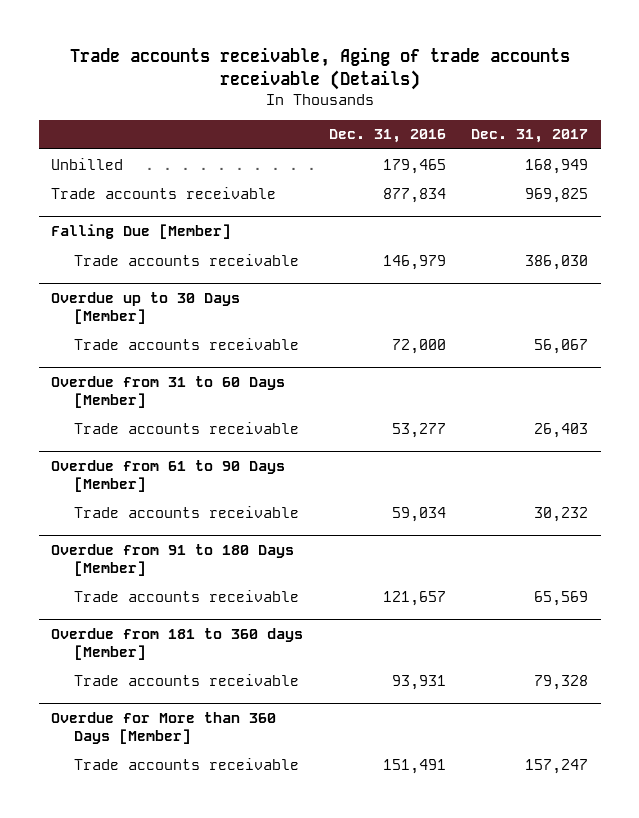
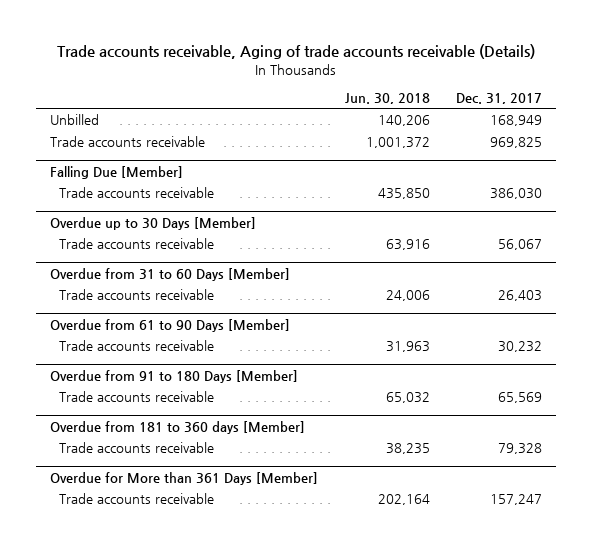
[328,129,446,144] Dec. 31, 2016 -> none
none -> [344,92,430,104] Jun. 30, 2018
[51,712,277,744] Overdue for More than 360 Days [Member] -> [49,471,318,485] Overdue for More than 361 Days [Member]

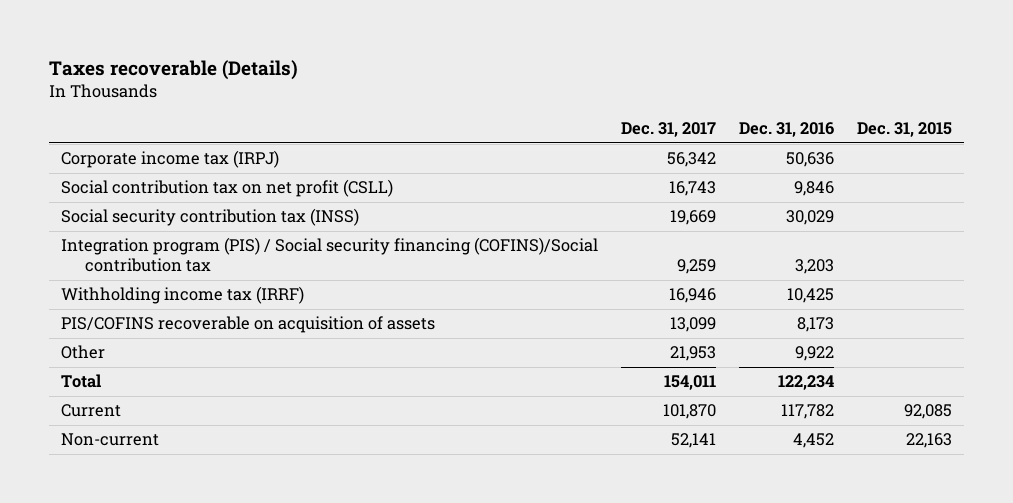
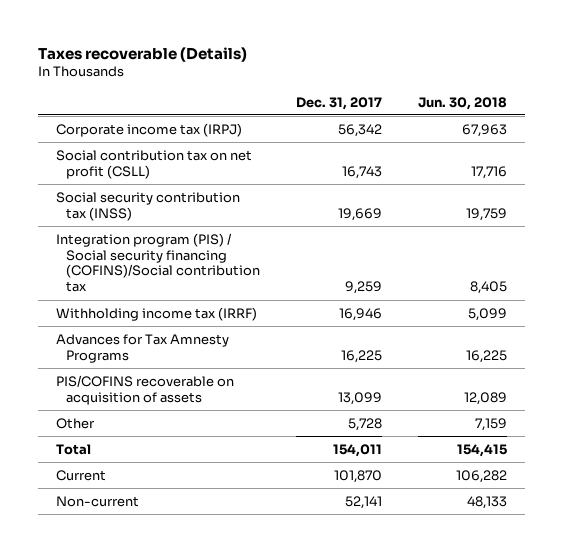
[739,122,835,138] Dec. 31, 2016 -> none
[857,122,953,138] Dec. 31, 2015 -> none
none -> [417,96,507,110] Jun. 30, 2018
none -> [56,333,230,363] Advances for Tax Amnesty Programs
[669,346,716,362] 21,953 -> [347,417,382,431] 5,728

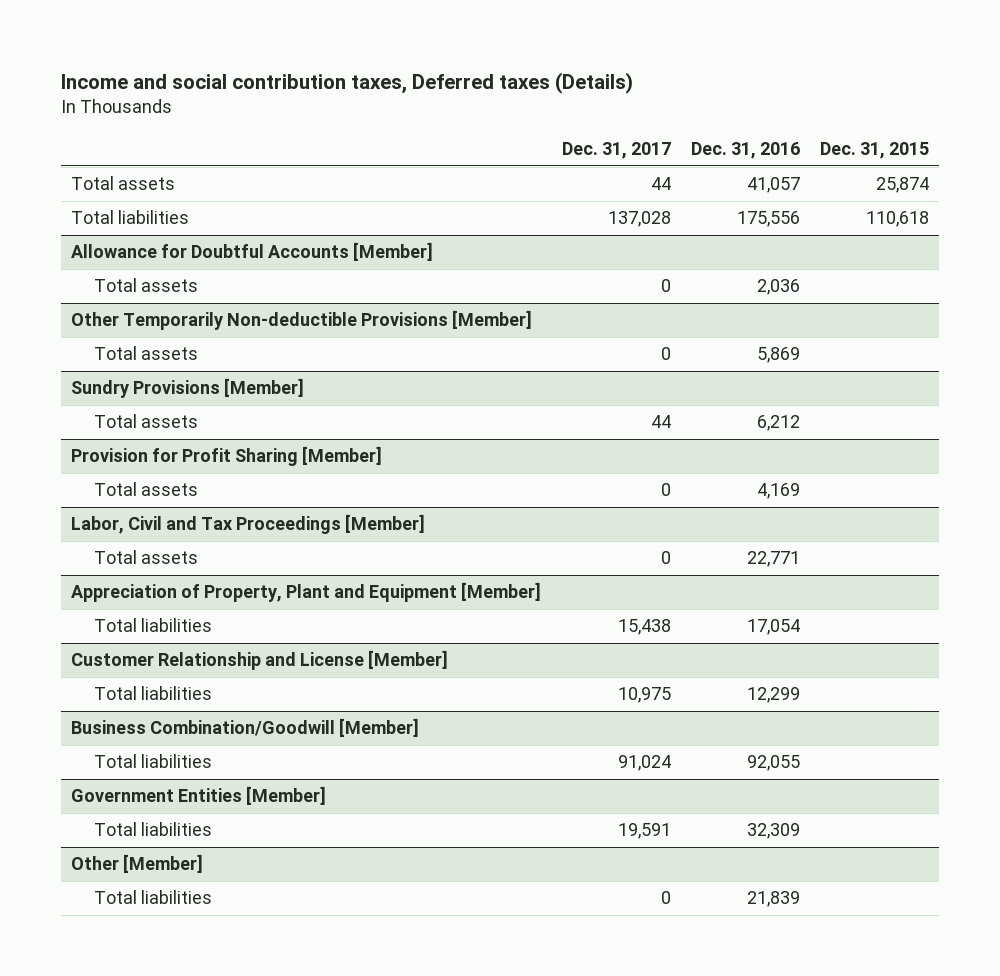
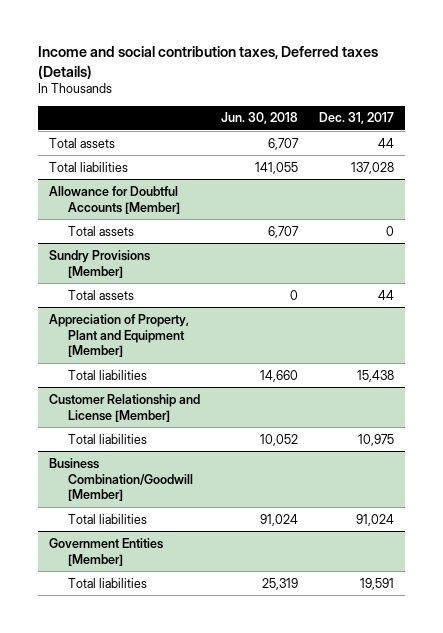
[690,141,800,159] Dec. 31, 2016 -> none
[819,141,929,159] Dec. 31, 2015 -> none
none -> [221,112,299,125] Jun. 30, 2018
[71,310,533,331] Other Temporarily Non-deductible Provisions [Member] -> none
[93,346,198,361] Total assets -> none
[71,446,383,467] Provision for Profit Sharing [Member] -> none
[93,482,198,497] Total assets -> none
[71,514,426,535] Labor, Civil and Tax Proceedings [Member] -> none
[93,550,198,565] Total assets -> none
[71,854,204,874] Other [Member] -> none
[93,890,212,905] Total liabilities -> none

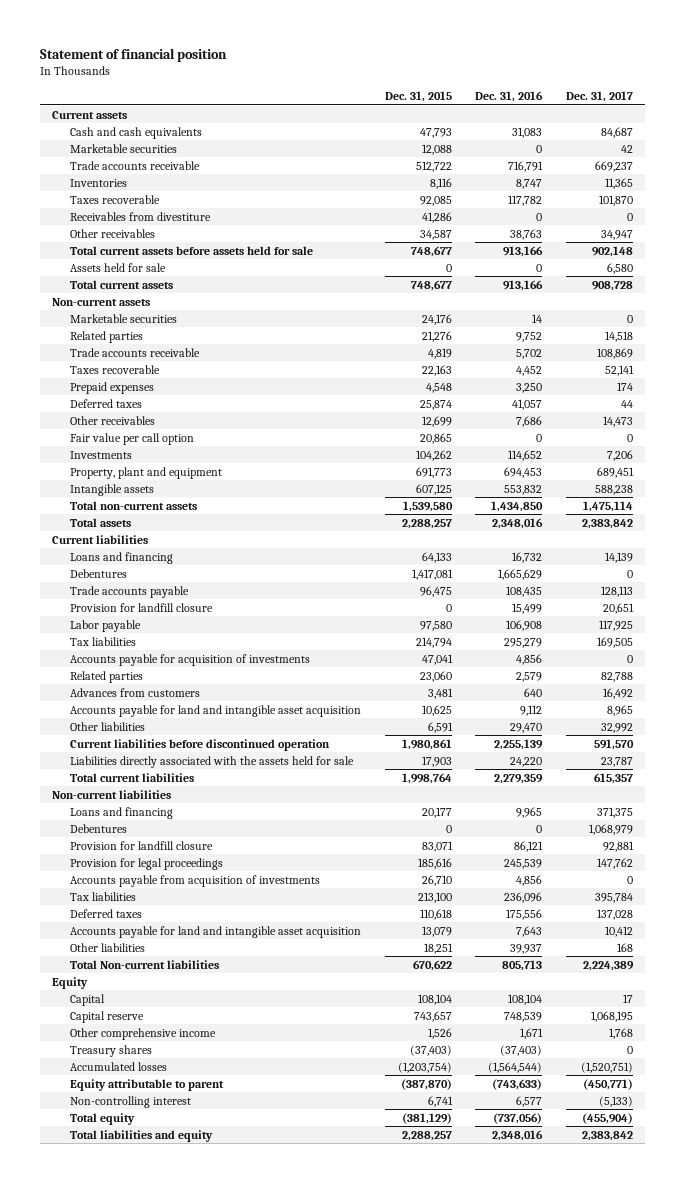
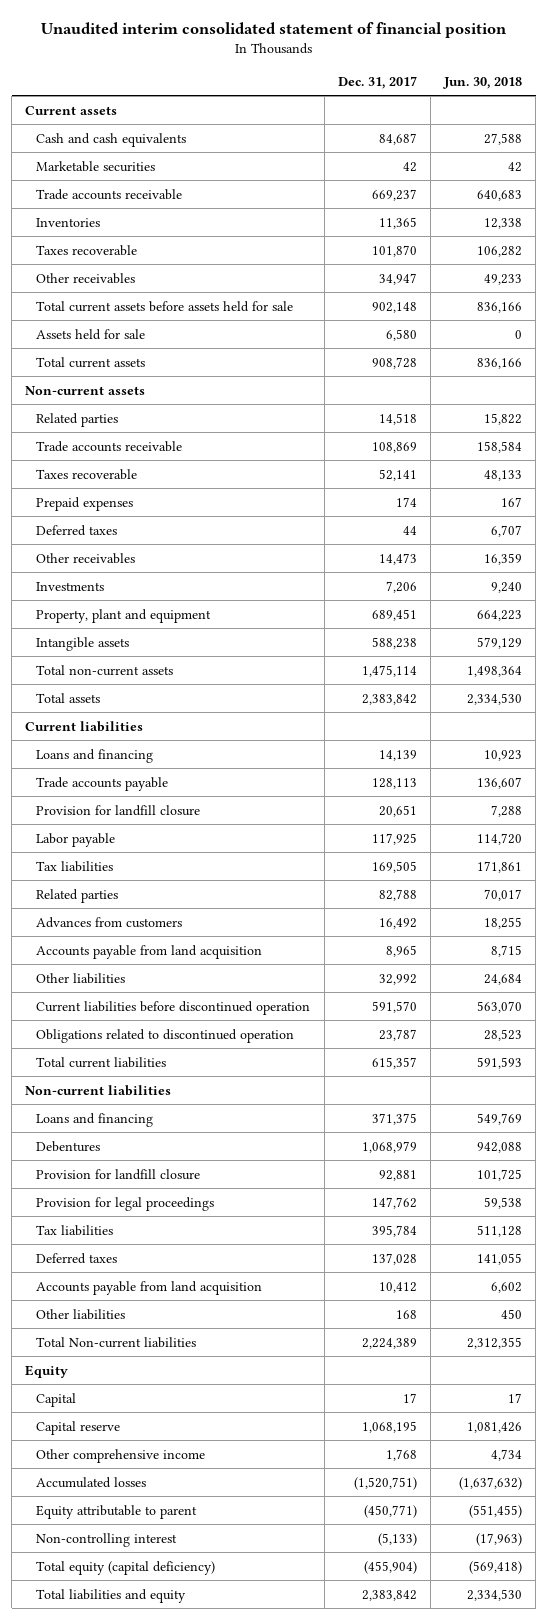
[40,47,228,62] Statement of financial position -> [40,21,507,38] Unaudited interim consolidated statement of financial position
[384,90,452,102] Dec. 31, 2015 -> none
[475,90,544,102] Dec. 31, 2016 -> none
none -> [443,76,523,89] Jun. 30, 2018
[69,211,211,221] Receivables from divestiture -> none
[69,313,177,323] Marketable securities -> none
[69,432,194,445] Fair value per call option -> none
[69,568,127,578] Debentures -> none
[69,653,310,666] Accounts payable for acquisition of investments -> none
[69,704,361,717] Accounts payable for land and intangible asset acquisition -> [36,944,263,959] Accounts payable from land acquisition
[69,755,354,768] Liabilities directly associated with the assets held for sale -> [36,1028,295,1043] Obligations related to discontinued operation
[69,874,320,887] Accounts payable from acquisition of investments -> none
[69,925,361,938] Accounts payable for land and intangible asset acquisition -> [36,1280,263,1295] Accounts payable from land acquisition
[69,1044,152,1057] Treasury shares -> none
[69,1112,135,1125] Total equity -> [36,1560,216,1575] Total equity (capital deficiency)

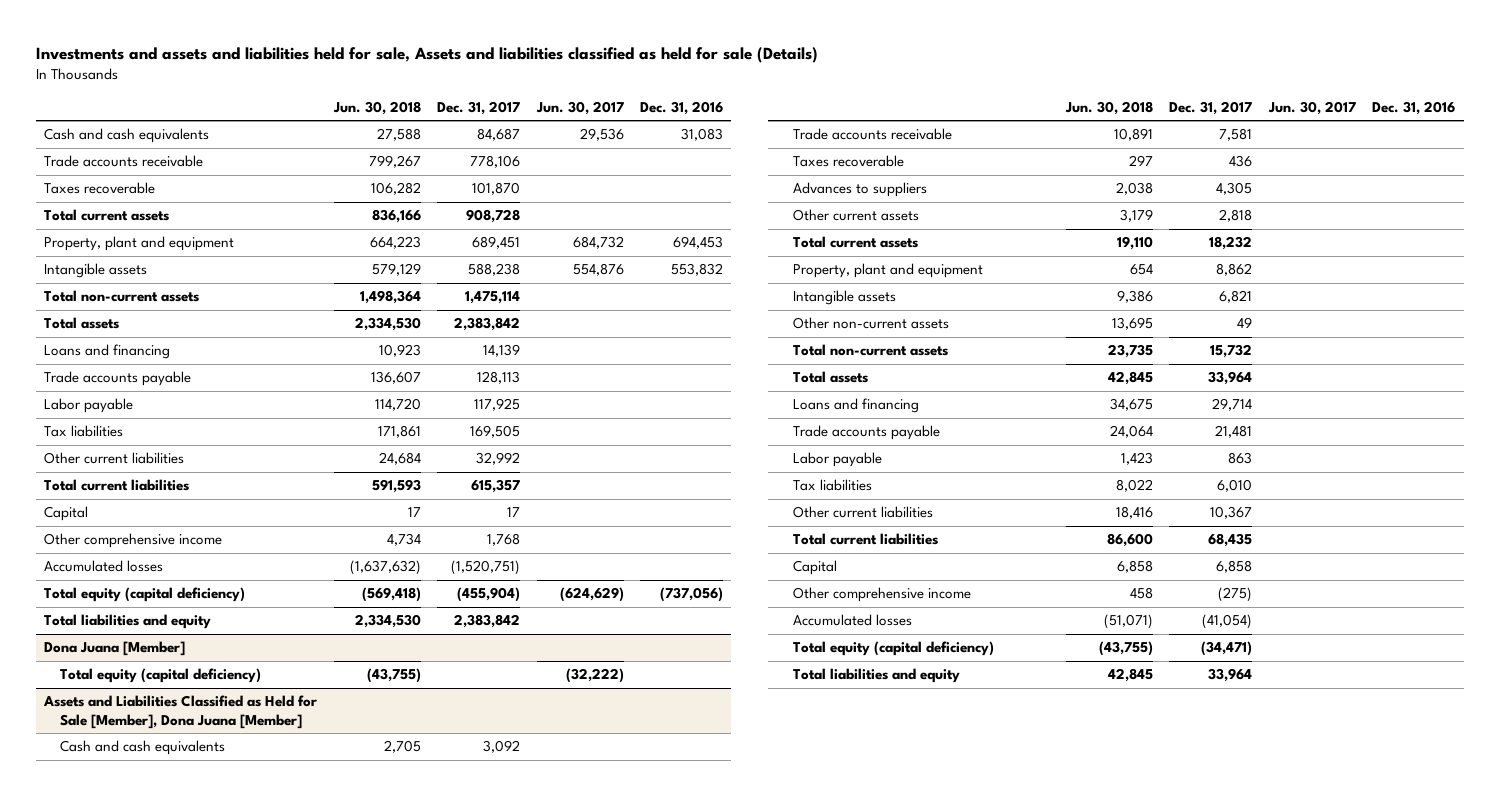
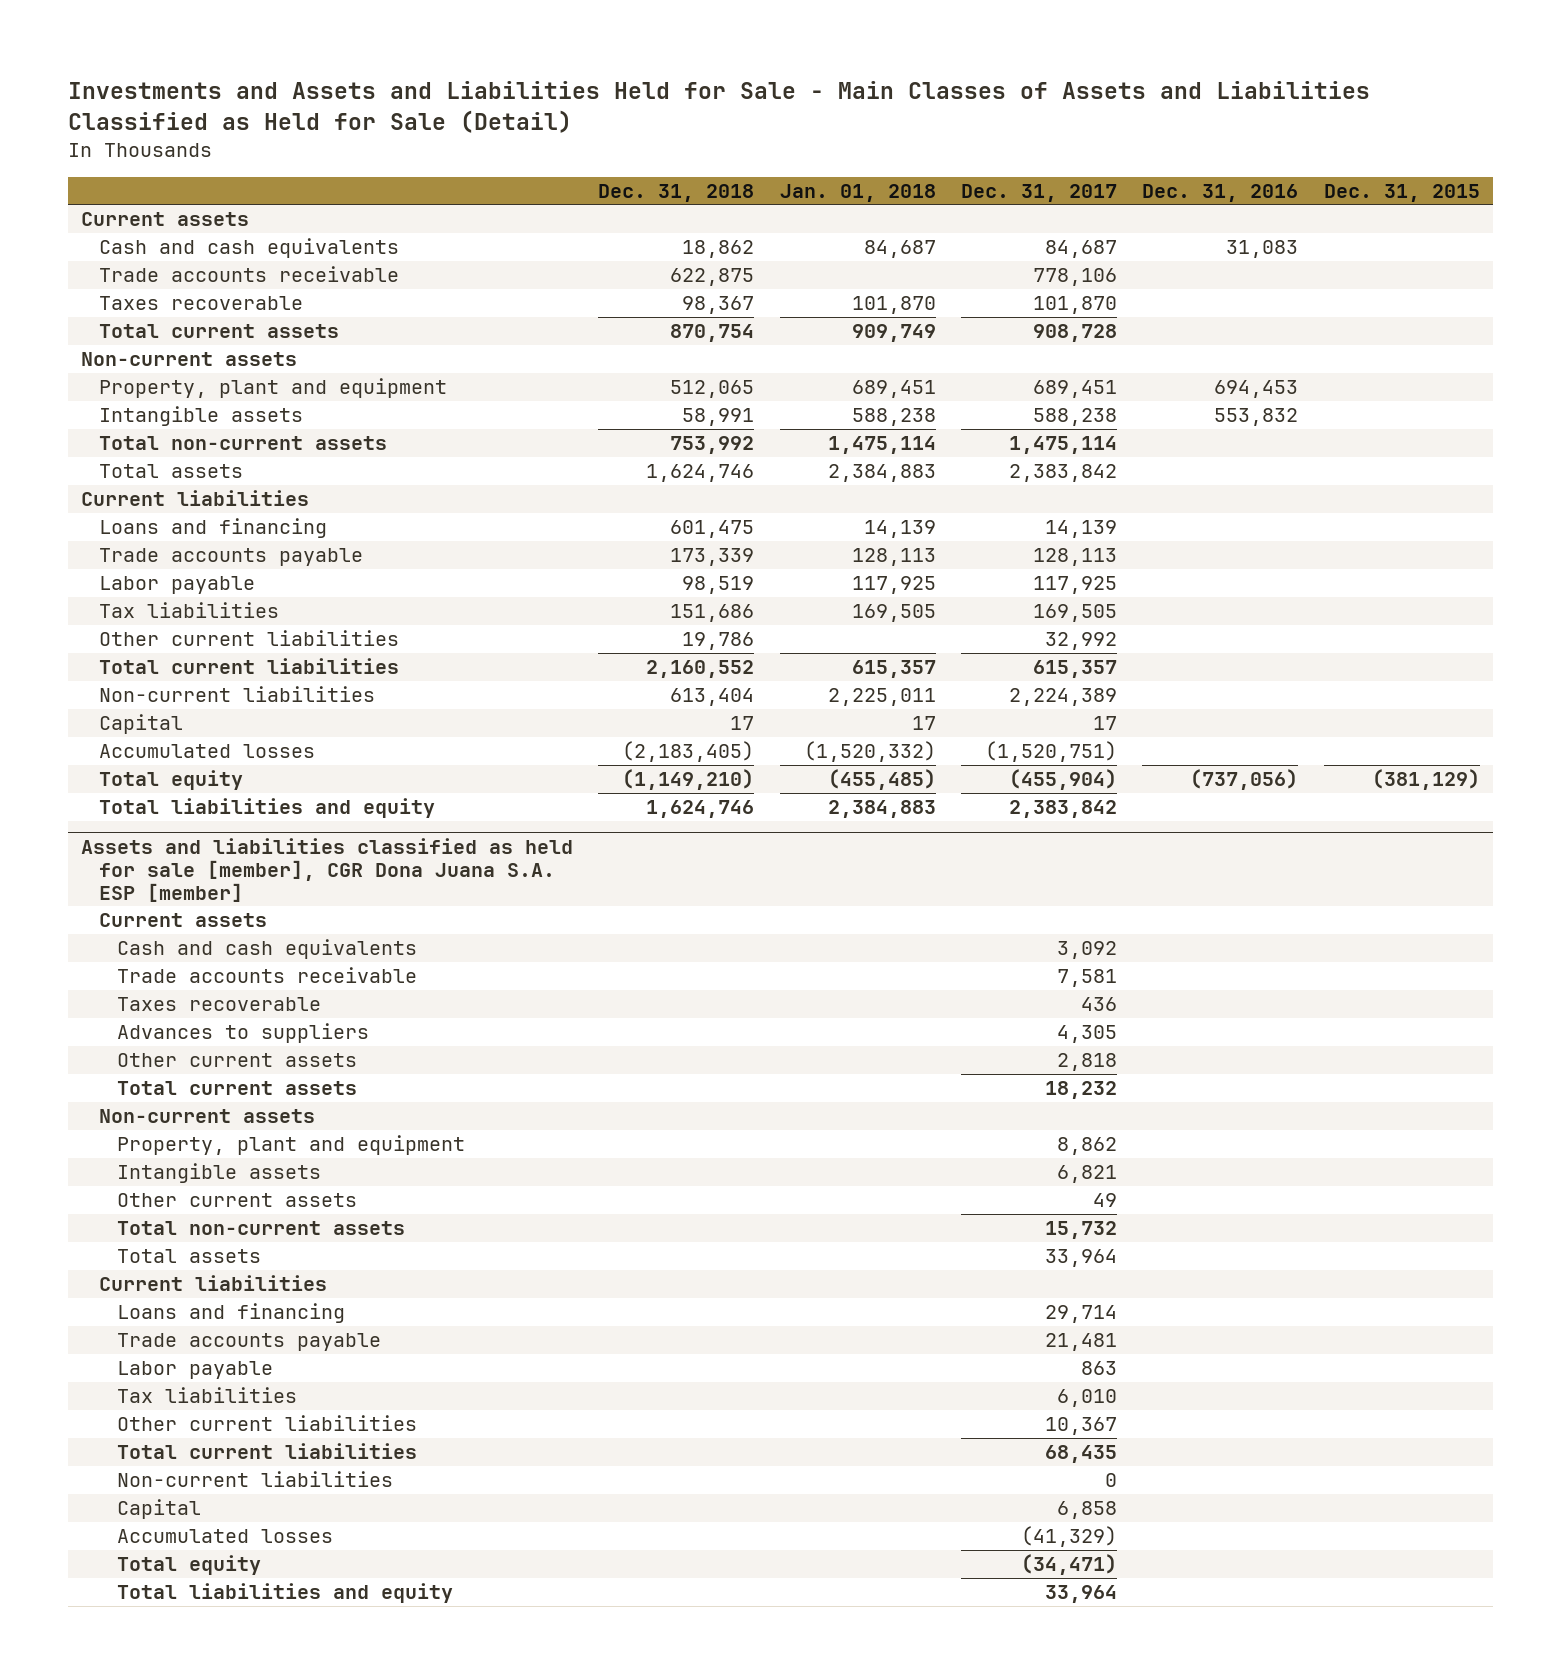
[36,46,819,63] Investments and assets and liabilities held for sale, Assets and liabilities classified as held for sale (Details) -> [67,80,1370,133] Investments and Assets and Liabilities Held for Sale - Main Classes of Assets and Liabilities Classified as Held for Sale (Detail)
[332,100,421,115] Jun. 30, 2018 -> none
[535,100,624,115] Jun. 30, 2017 -> none
none -> [598,183,755,202] Dec. 31, 2018
none -> [779,183,936,202] Jan. 01, 2018
none -> [1323,183,1480,202] Dec. 31, 2015
none -> [80,212,249,227] Current assets
none -> [80,352,297,367] Non-current assets
none -> [80,490,309,507] Current liabilities
none -> [98,686,375,703] Non-current liabilities
[44,533,223,549] Other comprehensive income -> none
[44,587,246,603] Total equity (capital deficiency) -> [98,770,243,791] Total equity
[44,641,186,657] Dona Juana [Member] -> none
[60,668,262,684] Total equity (capital deficiency) -> none
[43,695,318,729] Assets and Liabilities Classified as Held for Sale [Member], Dona Juana [Member] -> [80,837,573,902] Assets and liabilities classified as held for sale [member], CGR Dona Juana S.A. ESP [member]
none -> [98,913,267,928] Current assets
none -> [98,1109,315,1124] Non-current assets
[792,317,949,330] Other non-current assets -> [116,1193,357,1208] Other current assets
none -> [98,1275,327,1292] Current liabilities
none -> [116,1471,393,1488] Non-current liabilities
[792,587,971,603] Other comprehensive income -> none
[1202,614,1253,630] (41,054) -> [1021,1526,1118,1548] (41,329)
[792,641,994,657] Total equity (capital deficiency) -> [116,1555,261,1576] Total equity

